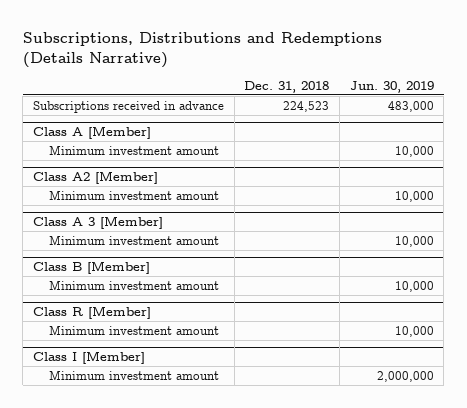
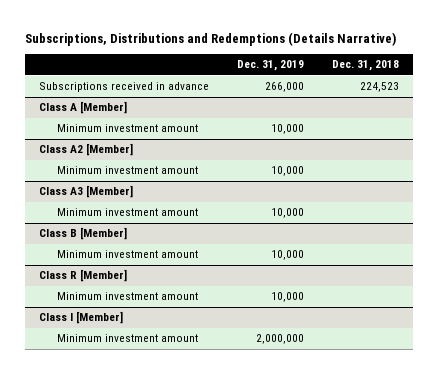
[349,80,434,93] Jun. 30, 2019 -> none
none -> [237,60,305,72] Dec. 31, 2019
[33,216,164,230] Class A 3 [Member] -> [39,185,134,199] Class A3 [Member]

